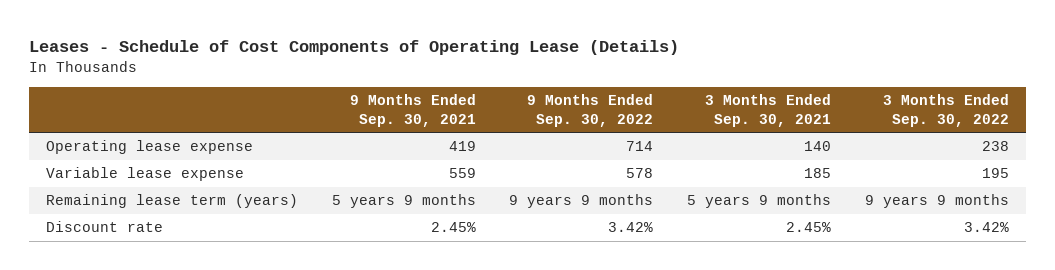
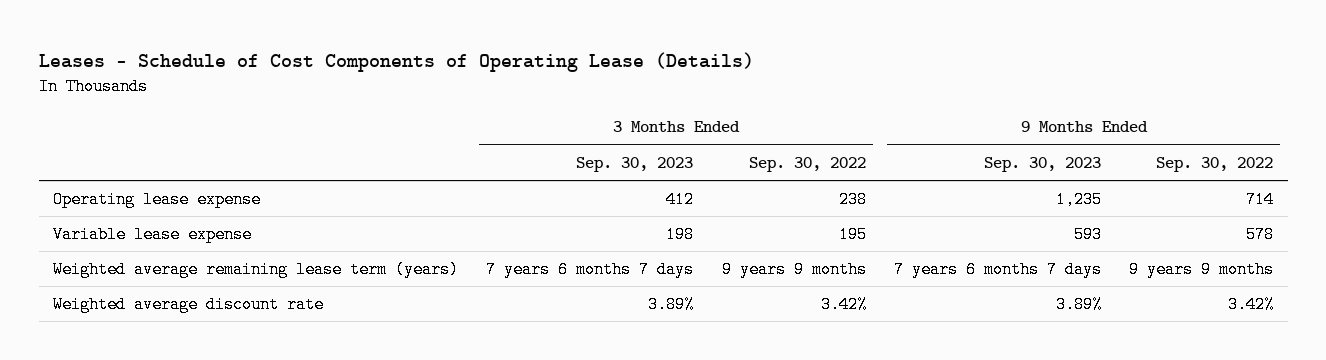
[349,94,476,127] 9 Months Ended Sep. 30, 2021 -> none
[705,94,832,127] 3 Months Ended Sep. 30, 2021 -> none
none -> [576,156,694,172] Sep. 30, 2023
none -> [983,156,1101,172] Sep. 30, 2023
[46,194,299,209] Remaining lease term (years) -> [52,261,459,279] Weighted average remaining lease term (years)
[46,221,164,233] Discount rate -> [52,296,324,314] Weighted average discount rate

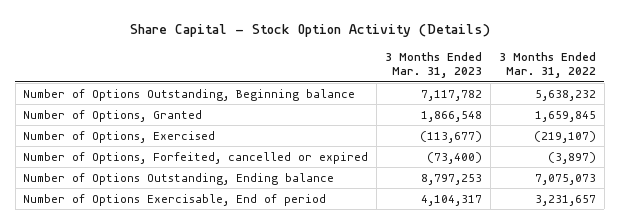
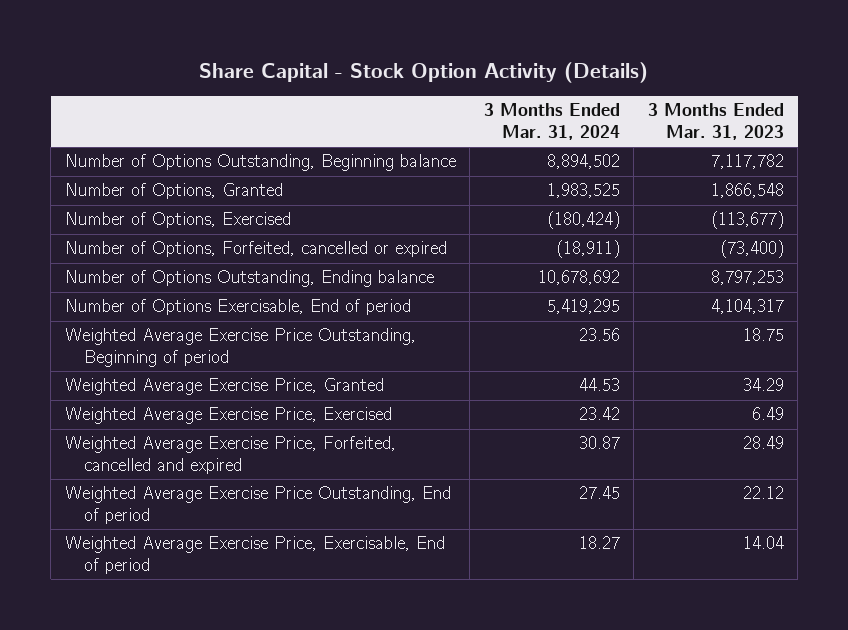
[498,51,596,79] 3 Months Ended Mar. 31, 2022 -> none
none -> [483,103,620,140] 3 Months Ended Mar. 31, 2024
none -> [64,328,416,368] Weighted Average Exercise Price Outstanding, Beginning of period
none -> [64,378,384,396] Weighted Average Exercise Price, Granted
none -> [64,407,392,425] Weighted Average Exercise Price, Exercised
none -> [64,436,396,475] Weighted Average Exercise Price, Forfeited, cancelled and expired
none -> [64,486,451,525] Weighted Average Exercise Price Outstanding, End of period
none -> [64,536,445,575] Weighted Average Exercise Price, Exercisable, End of period

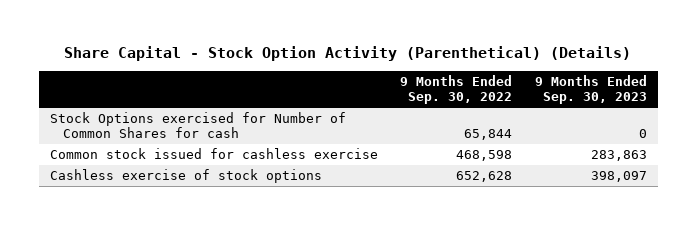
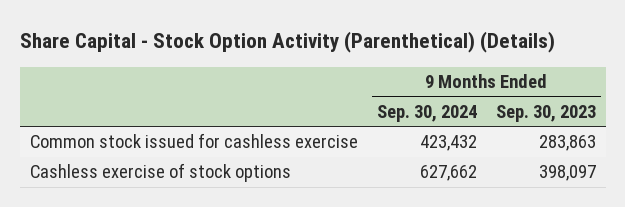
[400,75,513,105] 9 Months Ended Sep. 30, 2022 -> none
none -> [376,104,477,122] Sep. 30, 2024
[49,112,346,139] Stock Options exercised for Number of Common Shares for cash -> none

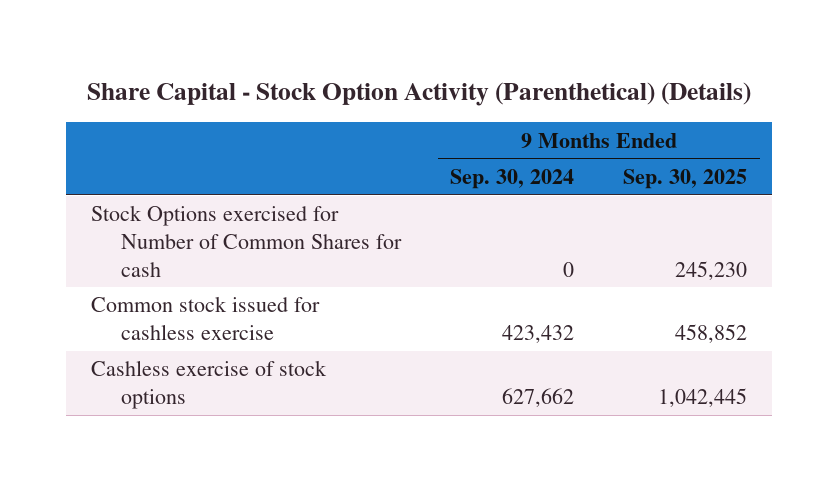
[495,104,596,122] Sep. 30, 2023 -> none
none -> [623,168,748,189] Sep. 30, 2025
none -> [90,205,402,277] Stock Options exercised for Number of Common Shares for cash

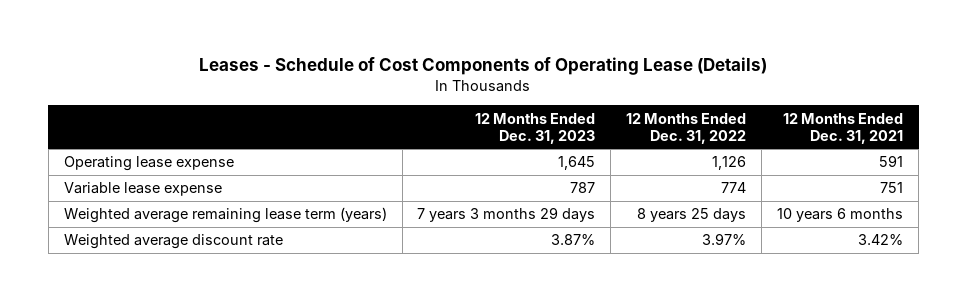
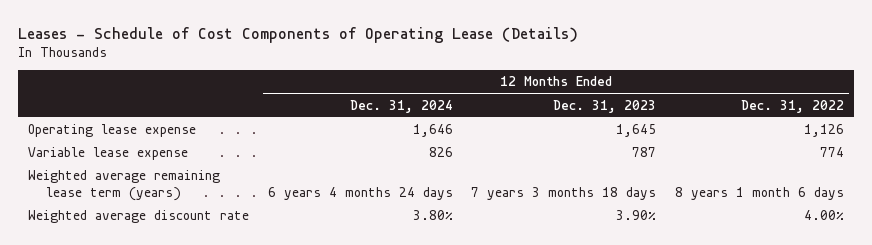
[783,112,904,144] 12 Months Ended Dec. 31, 2021 -> none
none -> [349,99,453,113] Dec. 31, 2024
[417,207,596,223] 7 years 3 months 29 days -> [471,187,657,201] 7 years 3 months 18 days
[637,208,747,223] 8 years 25 days -> [675,187,845,201] 8 years 1 month 6 days
[551,234,596,246] 3.87% -> [616,210,657,221] 3.90%
[702,233,747,246] 3.97% -> [804,210,845,221] 4.00%

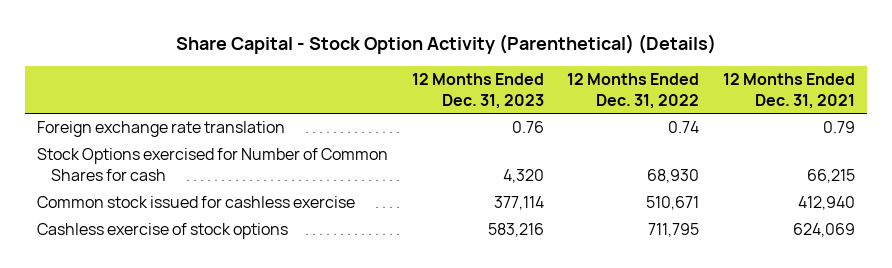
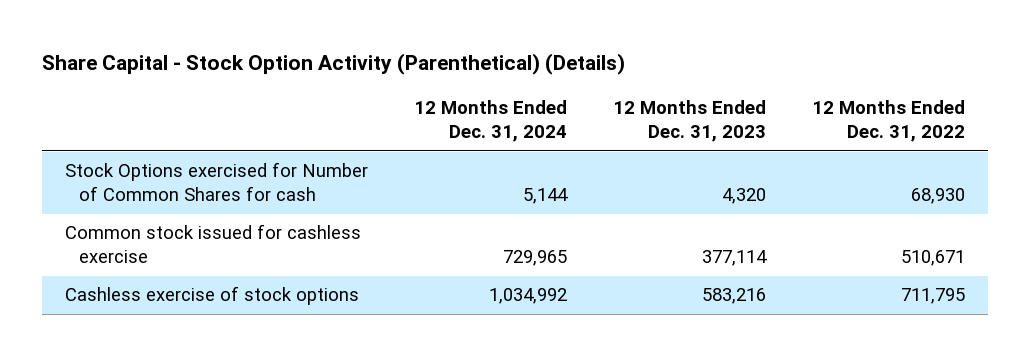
[723,73,856,109] 12 Months Ended Dec. 31, 2021 -> none
none -> [413,100,567,143] 12 Months Ended Dec. 31, 2024
[37,121,286,138] Foreign exchange rate translation -> none

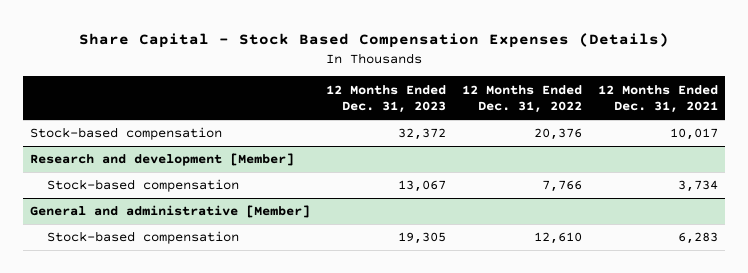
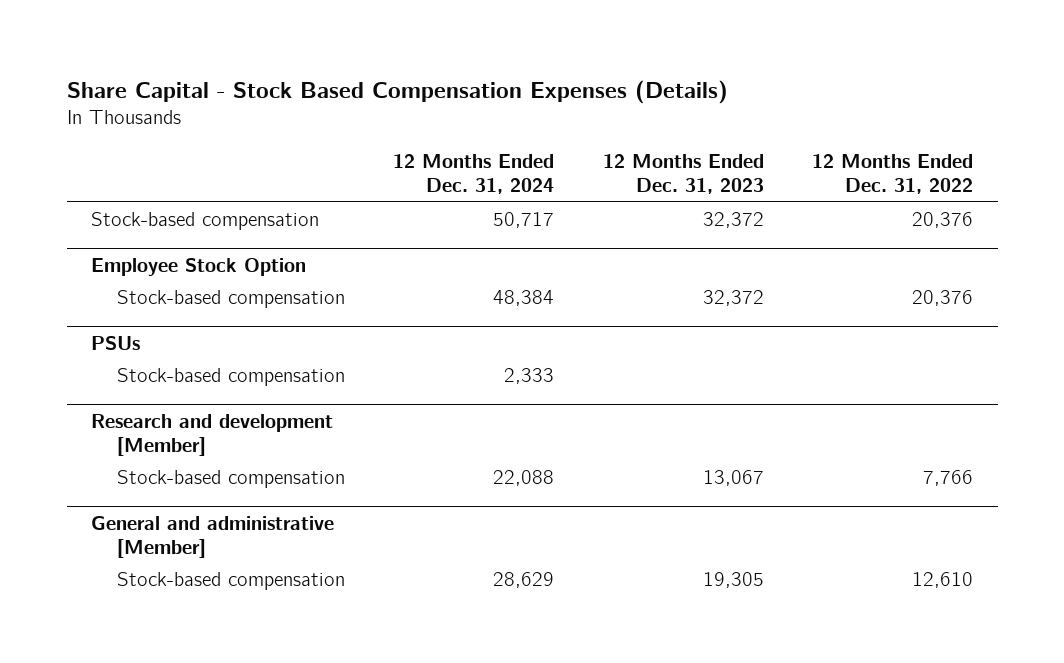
[597,84,718,114] 12 Months Ended Dec. 31, 2021 -> none
none -> [393,153,555,194] 12 Months Ended Dec. 31, 2024
none -> [91,257,307,276] Employee Stock Option
none -> [116,290,345,309] Stock-based compensation
none -> [91,335,141,350] PSUs
none -> [116,368,345,387] Stock-based compensation

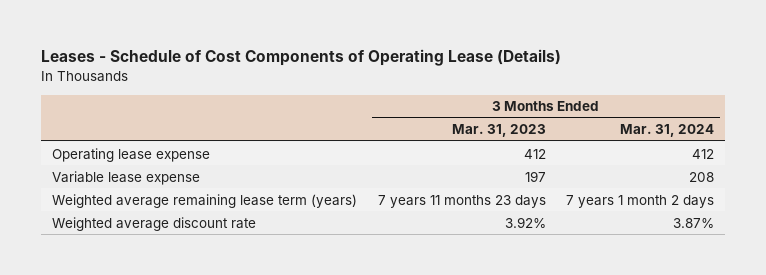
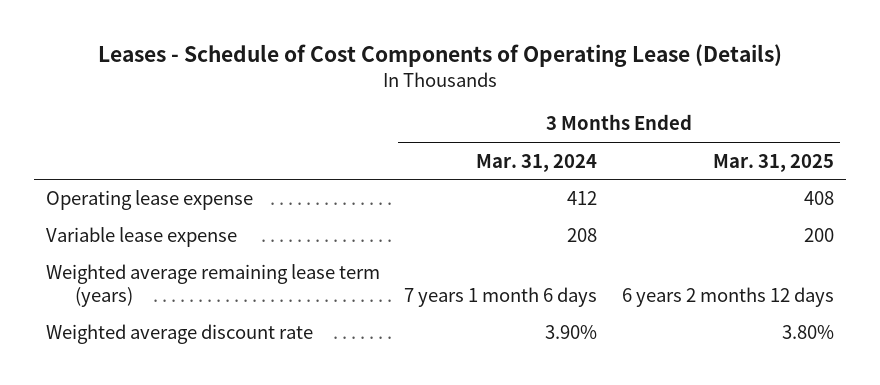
[451,124,546,138] Mar. 31, 2023 -> none
none -> [712,153,834,172] Mar. 31, 2025
[566,194,715,208] 7 years 1 month 2 days -> [404,286,598,307] 7 years 1 month 6 days
[673,217,715,228] 3.87% -> [545,325,598,340] 3.90%

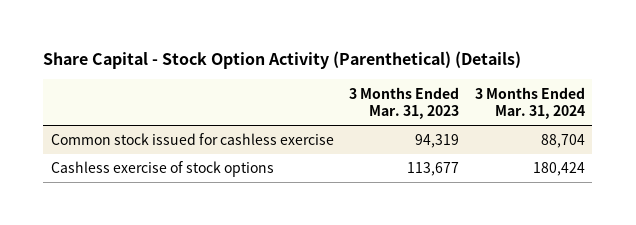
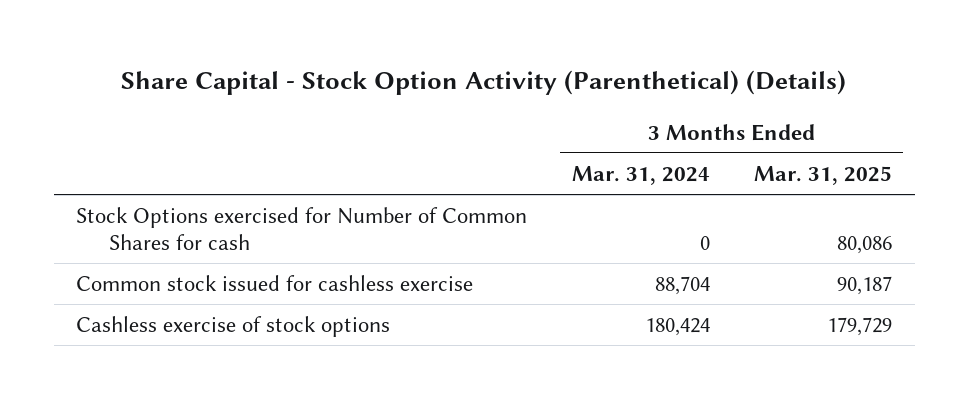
[349,86,460,120] 3 Months Ended Mar. 31, 2023 -> none
none -> [754,166,893,186] Mar. 31, 2025
none -> [75,207,527,250] Stock Options exercised for Number of Common Shares for cash

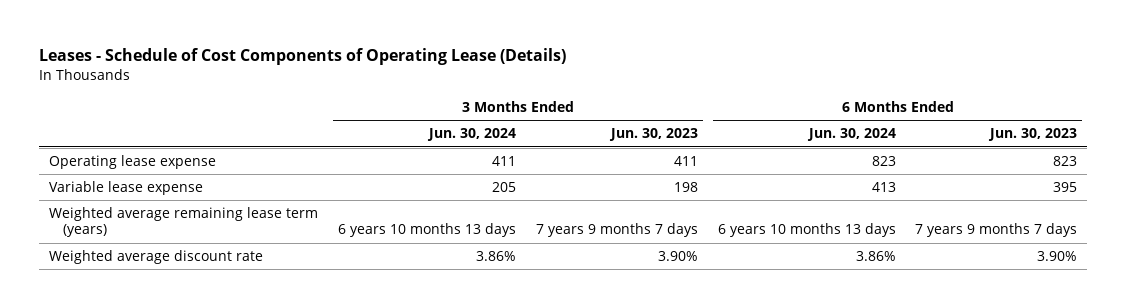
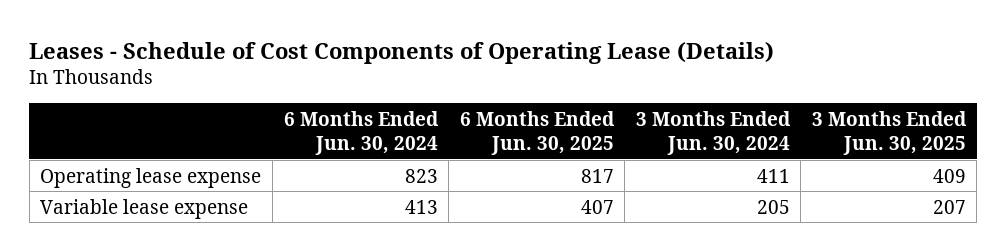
[608,128,698,142] Jun. 30, 2023 -> none
[988,128,1078,142] Jun. 30, 2023 -> none
none -> [459,110,615,155] 6 Months Ended Jun. 30, 2025
none -> [811,110,967,155] 3 Months Ended Jun. 30, 2025
[49,207,319,238] Weighted average remaining lease term (years) -> none
[49,250,264,265] Weighted average discount rate -> none

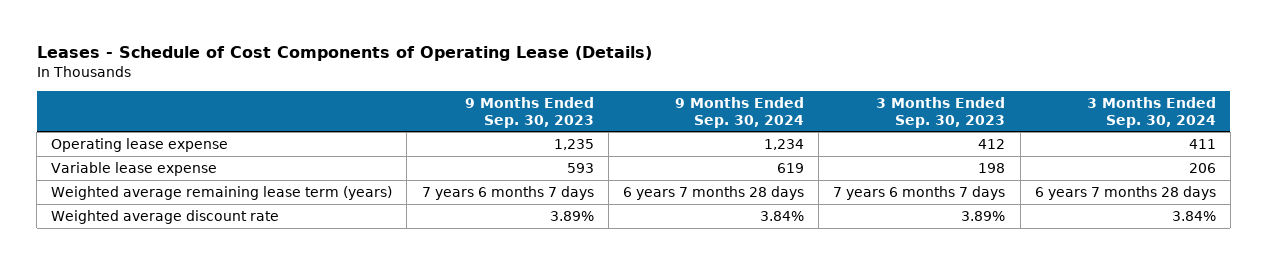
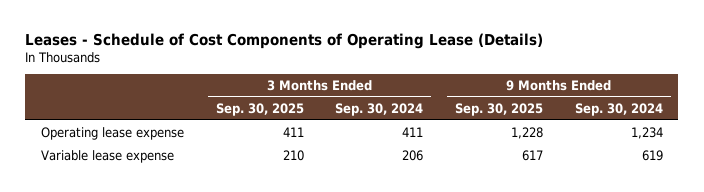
[464,96,594,128] 9 Months Ended Sep. 30, 2023 -> none
[876,96,1006,128] 3 Months Ended Sep. 30, 2023 -> none
none -> [215,102,304,116] Sep. 30, 2025
none -> [455,102,544,116] Sep. 30, 2025
[51,185,393,200] Weighted average remaining lease term (years) -> none
[51,209,280,224] Weighted average discount rate -> none

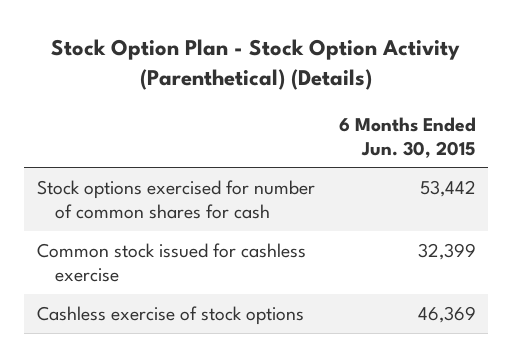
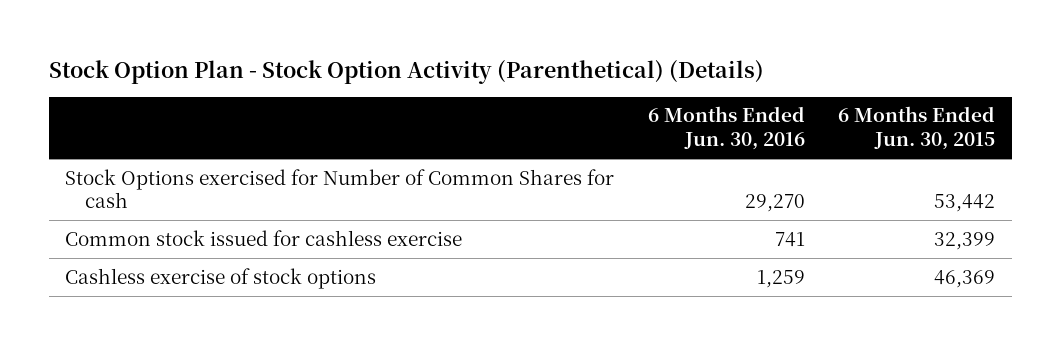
none -> [647,106,805,151] 6 Months Ended Jun. 30, 2016
[36,179,315,219] Stock options exercised for number of common shares for cash -> [65,168,615,209] Stock Options exercised for Number of Common Shares for cash

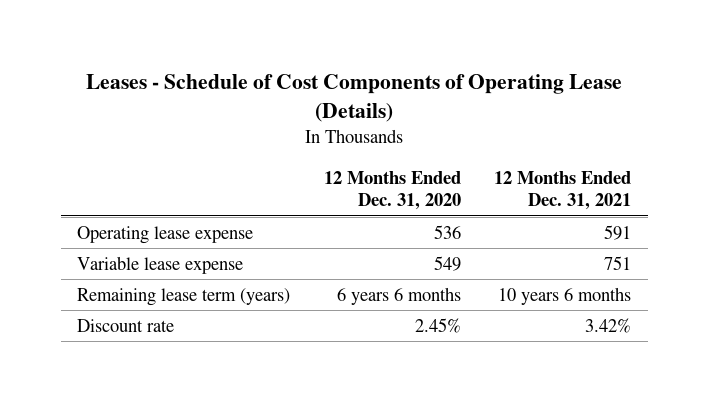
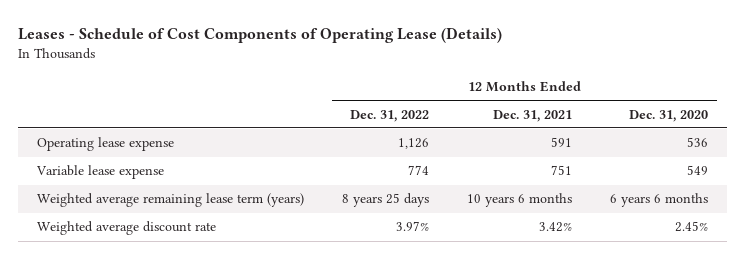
none -> [349,109,429,122] Dec. 31, 2022
[77,287,291,306] Remaining lease term (years) -> [36,193,304,208] Weighted average remaining lease term (years)
[77,318,175,332] Discount rate -> [36,221,216,236] Weighted average discount rate

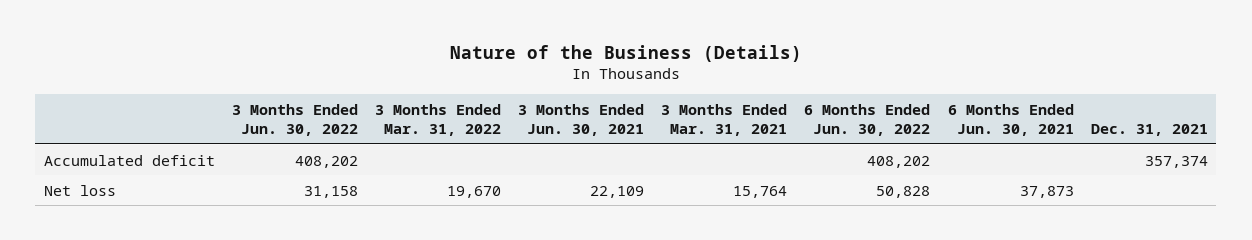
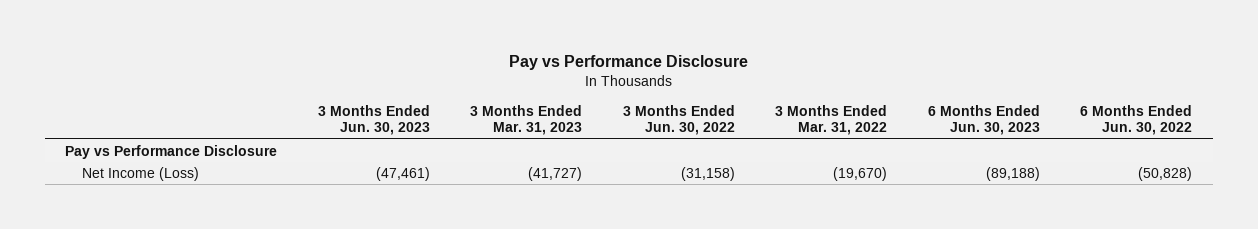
[449,44,802,62] Nature of the Business (Details) -> [508,54,748,70] Pay vs Performance Disclosure
[518,104,645,137] 3 Months Ended Jun. 30, 2021 -> none
[661,104,788,137] 3 Months Ended Mar. 31, 2021 -> none
[947,104,1074,137] 6 Months Ended Jun. 30, 2021 -> none
[1090,124,1208,137] Dec. 31, 2021 -> none
none -> [317,105,430,136] 3 Months Ended Jun. 30, 2023
none -> [470,105,583,136] 3 Months Ended Mar. 31, 2023
none -> [927,105,1040,136] 6 Months Ended Jun. 30, 2023
[44,154,216,166] Accumulated deficit -> none
none -> [65,145,278,160] Pay vs Performance Disclosure
[44,184,117,196] Net loss -> [81,167,199,182] Net Income (Loss)
[304,185,359,198] 31,158 -> [680,167,735,182] (31,158)
[447,185,502,198] 19,670 -> [833,167,888,182] (19,670)
[876,185,931,198] 50,828 -> [1138,167,1193,182] (50,828)

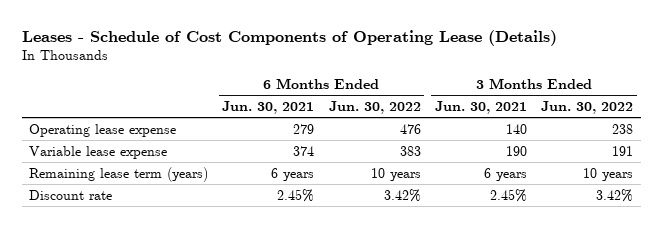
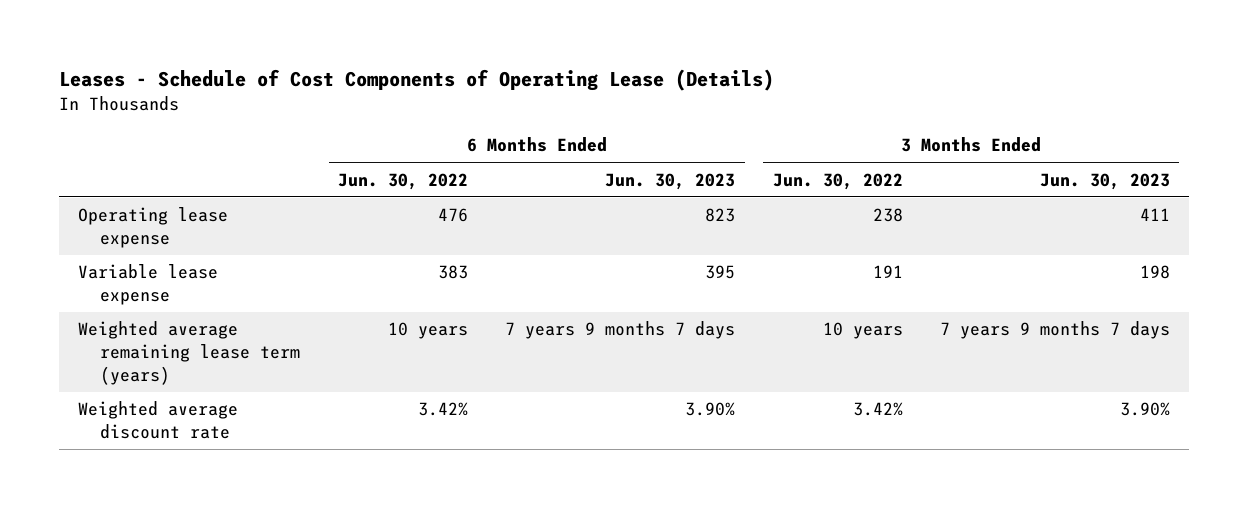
[222,101,315,115] Jun. 30, 2021 -> none
[435,101,528,115] Jun. 30, 2021 -> none
none -> [605,172,736,190] Jun. 30, 2023
none -> [1040,172,1171,190] Jun. 30, 2023
[28,166,208,182] Remaining lease term (years) -> [77,321,301,385] Weighted average remaining lease term (years)
[28,189,112,200] Discount rate -> [77,401,238,440] Weighted average discount rate

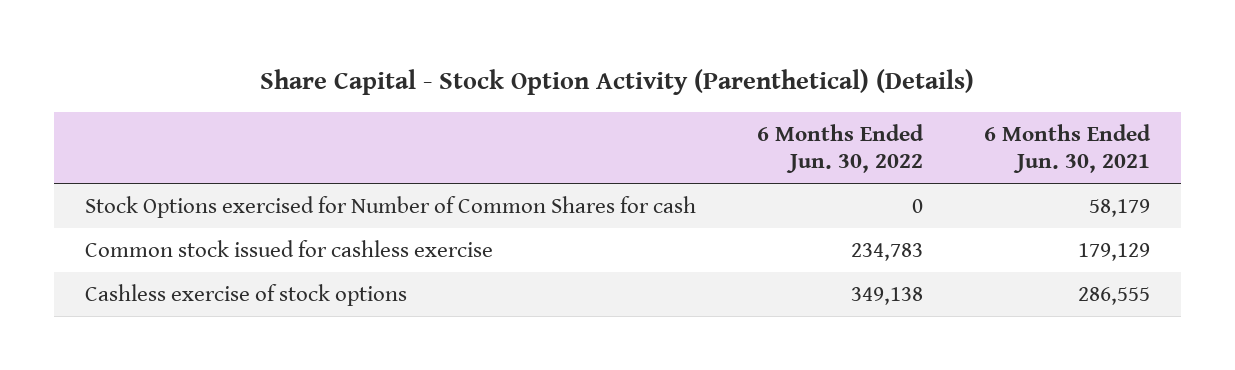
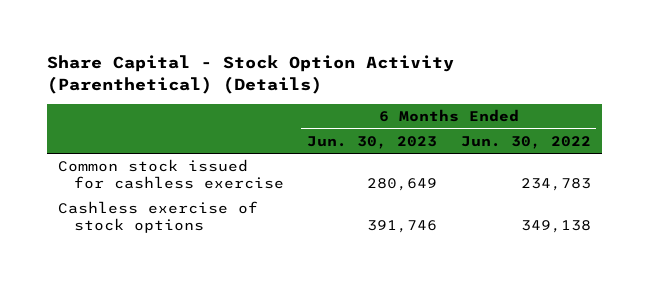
[984,123,1152,174] 6 Months Ended Jun. 30, 2021 -> none
none -> [307,135,438,149] Jun. 30, 2023
[84,196,696,219] Stock Options exercised for Number of Common Shares for cash -> none

